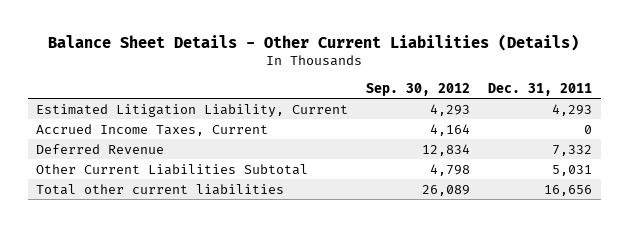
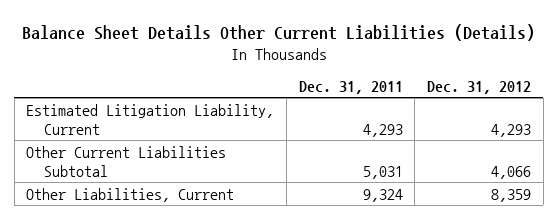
[48,33,580,51] Balance Sheet Details - Other Current Liabilities (Details) -> [21,23,535,41] Balance Sheet Details Other Current Liabilities (Details)
[366,82,471,96] Sep. 30, 2012 -> none
none -> [427,80,532,94] Dec. 31, 2012
[36,123,269,136] Accrued Income Taxes, Current -> none
[36,143,165,154] Deferred Revenue -> none
[36,183,285,195] Total other current liabilities -> [26,187,235,202] Other Liabilities, Current
[543,184,592,196] 16,656 -> [362,188,403,202] 9,324

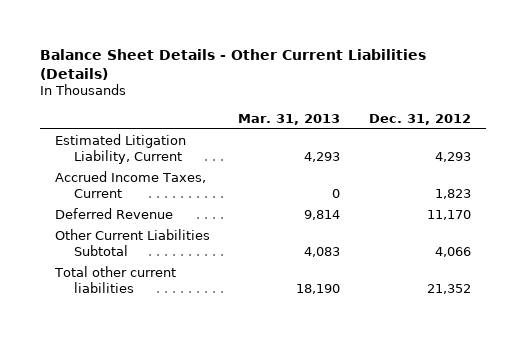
[21,23,535,41] Balance Sheet Details Other Current Liabilities (Details) -> [40,48,427,80] Balance Sheet Details - Other Current Liabilities (Details)
[298,80,403,94] Dec. 31, 2011 -> none
none -> [238,113,341,125] Mar. 31, 2013
none -> [54,170,206,198] Accrued Income Taxes, Current
none -> [54,207,173,219] Deferred Revenue
[26,187,235,202] Other Liabilities, Current -> [53,265,176,293] Total other current liabilities
[491,188,532,202] 8,359 -> [427,283,472,294] 21,352

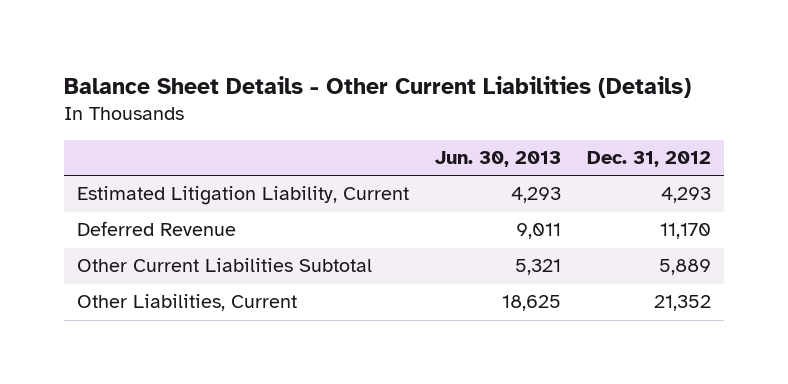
[238,113,341,125] Mar. 31, 2013 -> none
none -> [434,151,561,168] Jun. 30, 2013
[54,170,206,198] Accrued Income Taxes, Current -> none
[435,246,472,257] 4,066 -> [658,259,711,276] 5,889
[53,265,176,293] Total other current liabilities -> [76,294,297,312] Other Liabilities, Current

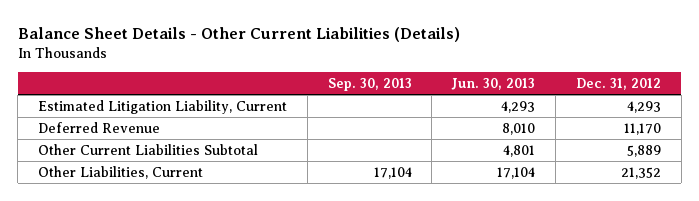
none -> [327,77,412,91] Sep. 30, 2013
[515,223,561,240] 9,011 -> [502,123,536,136] 8,010
[514,259,561,276] 5,321 -> [503,145,536,158] 4,801
[501,295,561,312] 18,625 -> [497,167,536,180] 17,104

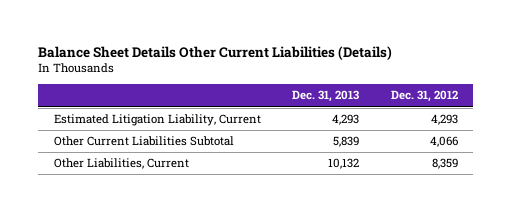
[17,27,460,43] Balance Sheet Details - Other Current Liabilities (Details) -> [38,45,393,60] Balance Sheet Details Other Current Liabilities (Details)
[327,77,412,91] Sep. 30, 2013 -> none
[451,77,536,90] Jun. 30, 2013 -> none
none -> [292,90,360,103] Dec. 31, 2013
[37,122,160,134] Deferred Revenue -> none
[626,145,661,158] 5,889 -> [429,136,458,148] 4,066
[620,167,661,180] 21,352 -> [431,158,458,170] 8,359

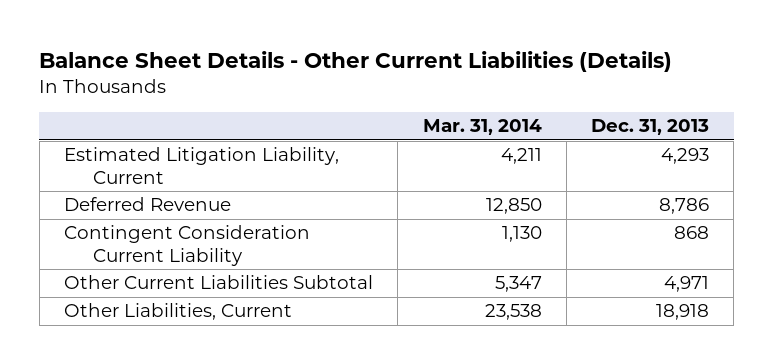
[38,45,393,60] Balance Sheet Details Other Current Liabilities (Details) -> [39,51,673,73] Balance Sheet Details - Other Current Liabilities (Details)
[390,90,458,103] Dec. 31, 2012 -> none
none -> [422,119,542,136] Mar. 31, 2014
none -> [64,197,232,212] Deferred Revenue
none -> [64,225,311,266] Contingent Consideration Current Liability
[333,136,360,148] 5,839 -> [664,276,710,293] 4,971
[328,158,360,170] 10,132 -> [656,304,710,321] 18,918

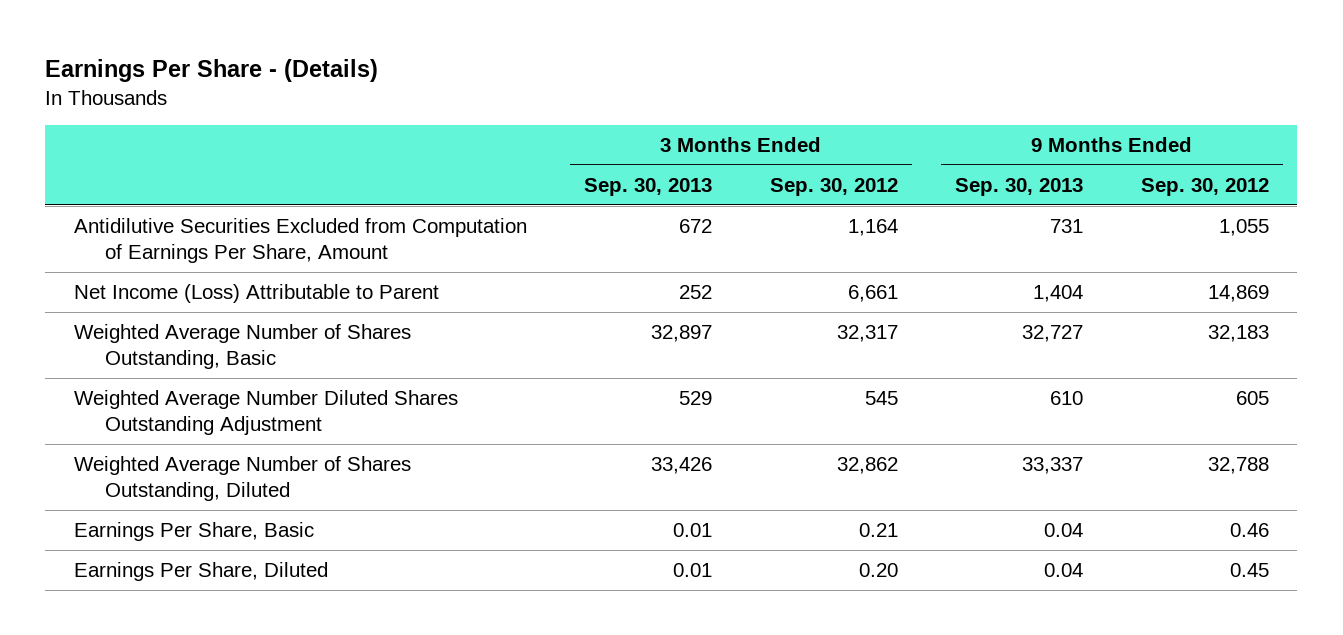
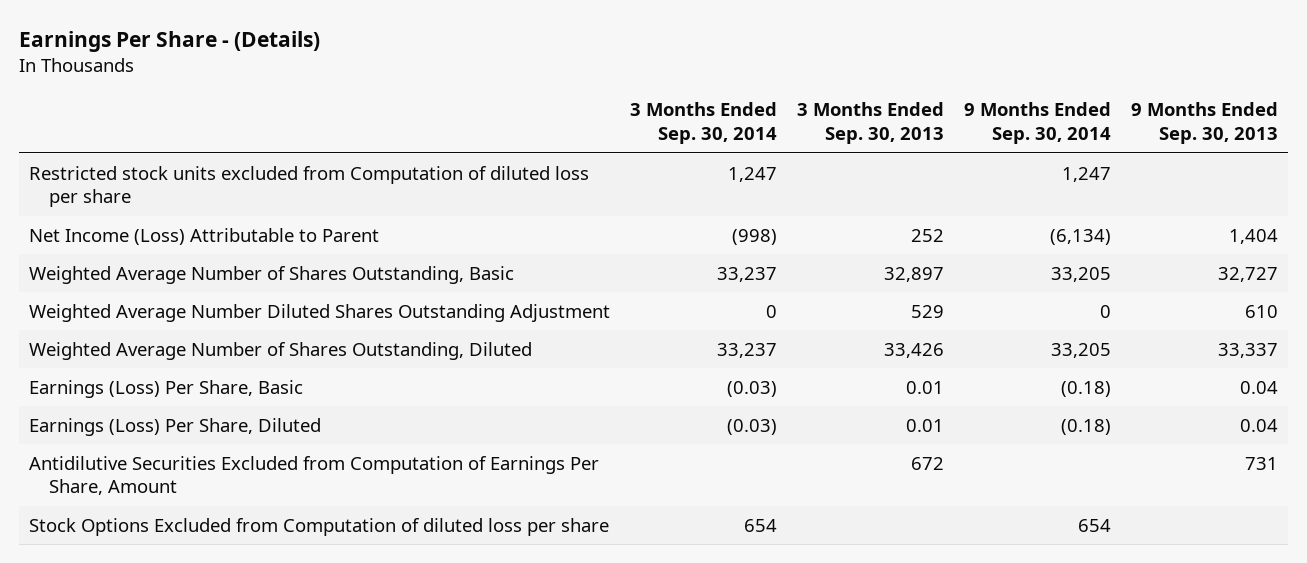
[769,177,898,196] Sep. 30, 2012 -> none
[1140,177,1269,196] Sep. 30, 2012 -> none
none -> [629,102,777,145] 3 Months Ended Sep. 30, 2014
none -> [964,102,1112,145] 9 Months Ended Sep. 30, 2014
none -> [28,165,589,208] Restricted stock units excluded from Computation of diluted loss per share
[73,521,314,541] Earnings Per Share, Basic -> [28,379,303,398] Earnings (Loss) Per Share, Basic
[73,561,328,581] Earnings Per Share, Diluted -> [28,417,321,436] Earnings (Loss) Per Share, Diluted
[73,217,527,264] Antidilutive Securities Excluded from Computation of Earnings Per Share, Amount -> [28,455,599,496] Antidilutive Securities Excluded from Computation of Earnings Per Share, Amount
none -> [28,517,609,536] Stock Options Excluded from Computation of diluted loss per share

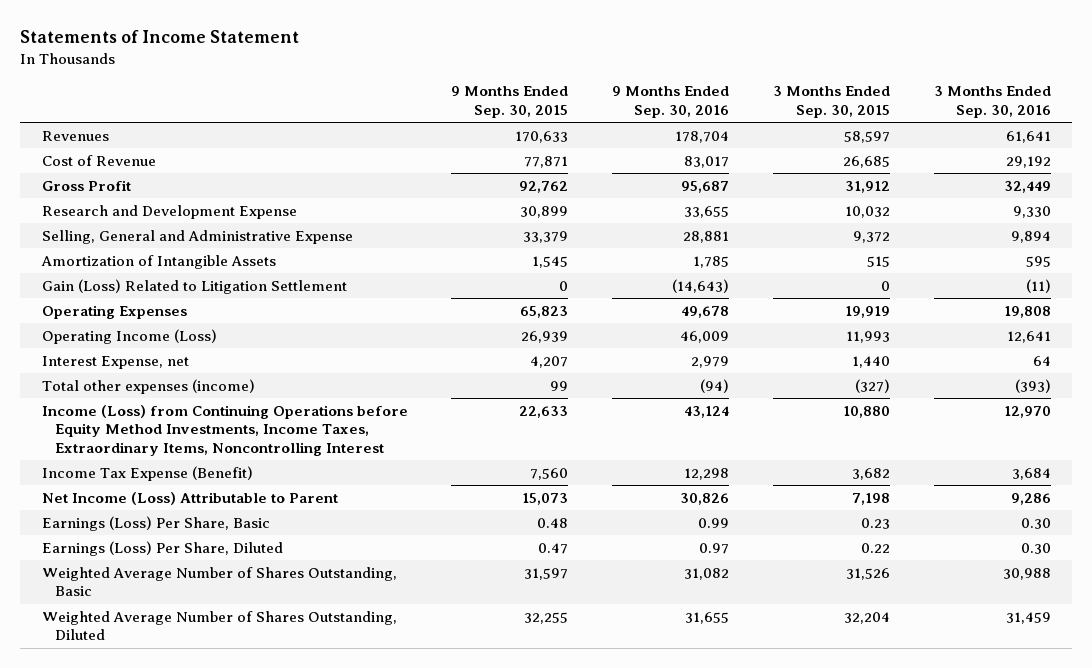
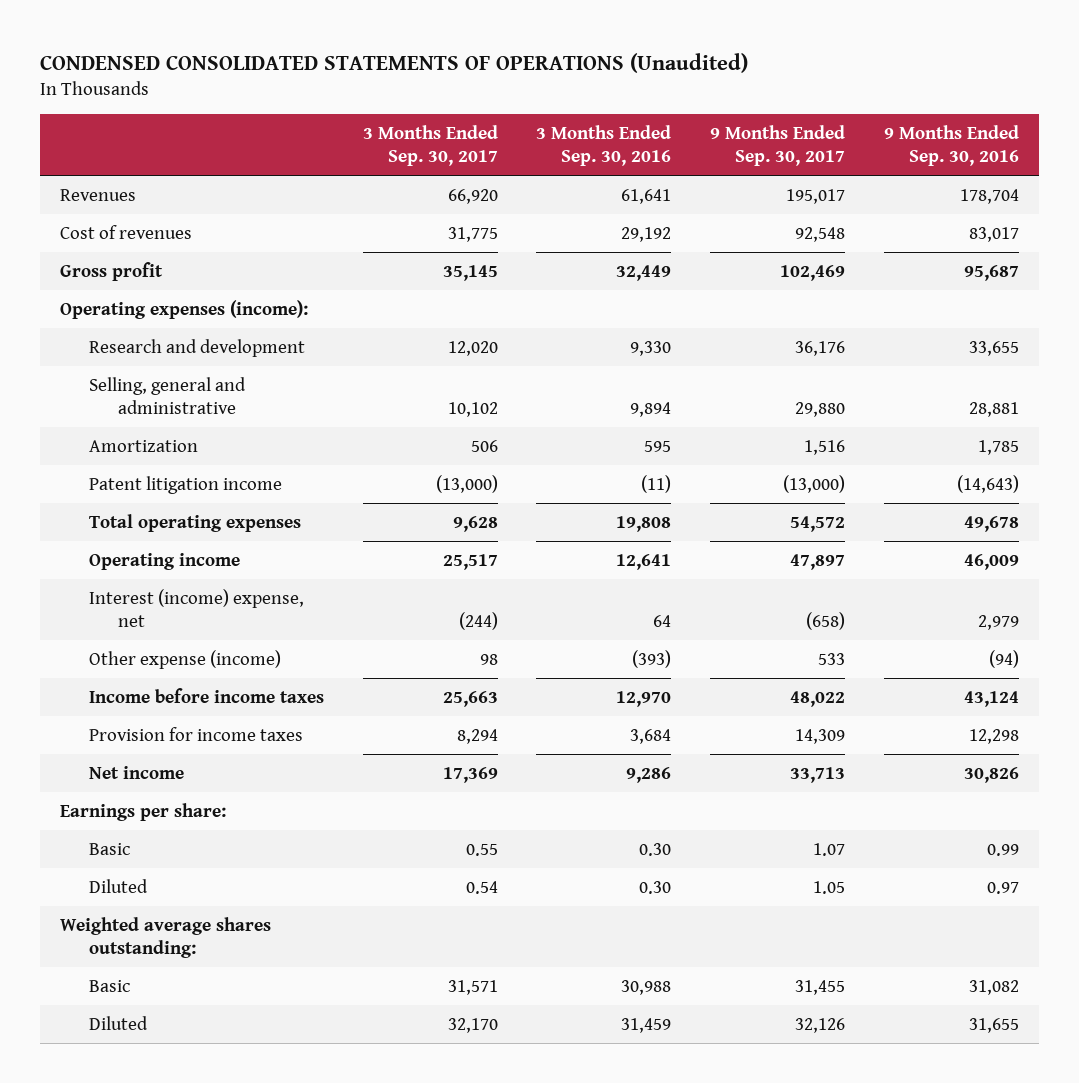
[19,30,299,44] Statements of Income Statement -> [40,52,749,73] CONDENSED CONSOLIDATED STATEMENTS OF OPERATIONS (Unaudited)
[451,86,569,118] 9 Months Ended Sep. 30, 2015 -> none
[772,86,890,118] 3 Months Ended Sep. 30, 2015 -> none
none -> [362,125,498,166] 3 Months Ended Sep. 30, 2017
none -> [710,125,846,166] 9 Months Ended Sep. 30, 2017
[41,154,156,166] Cost of Revenue -> [59,224,192,239] Cost of revenues
[41,179,131,191] Gross Profit -> [59,261,163,281] Gross profit
none -> [59,299,308,319] Operating expenses (income):
[41,204,297,219] Research and Development Expense -> [88,338,305,357] Research and development
[41,229,353,244] Selling, General and Administrative Expense -> [88,376,246,414] Selling, general and administrative
[40,254,276,269] Amortization of Intangible Assets -> [88,439,198,452] Amortization
[41,278,347,294] Gain (Loss) Related to Litigation Settlement -> [88,475,282,494] Patent litigation income
[41,304,187,319] Operating Expenses -> [88,513,301,532] Total operating expenses
[41,328,217,344] Operating Income (Loss) -> [88,552,240,570] Operating income
[41,355,189,369] Interest Expense, net -> [88,588,304,627] Interest (income) expense, net
[41,378,255,394] Total other expenses (income) -> [88,649,281,669] Other expense (income)
[41,404,408,456] Income (Loss) from Continuing Operations before Equity Method Investments, Income Taxes, Extraordinary Items, Noncontrolling Interest -> [88,687,324,703] Income before income taxes
[41,465,253,481] Income Tax Expense (Benefit) -> [88,726,303,741] Provision for income taxes
[41,491,338,505] Net Income (Loss) Attributable to Parent -> [88,765,184,779] Net income
none -> [59,802,226,821] Earnings per share:
[41,515,270,531] Earnings (Loss) Per Share, Basic -> [88,842,130,855] Basic
[41,540,283,556] Earnings (Loss) Per Share, Diluted -> [88,878,148,893] Diluted
none -> [59,916,271,958] Weighted average shares outstanding:
[41,566,397,597] Weighted Average Number of Shares Outstanding, Basic -> [88,979,130,992] Basic
[41,610,397,641] Weighted Average Number of Shares Outstanding, Diluted -> [88,1015,148,1030] Diluted

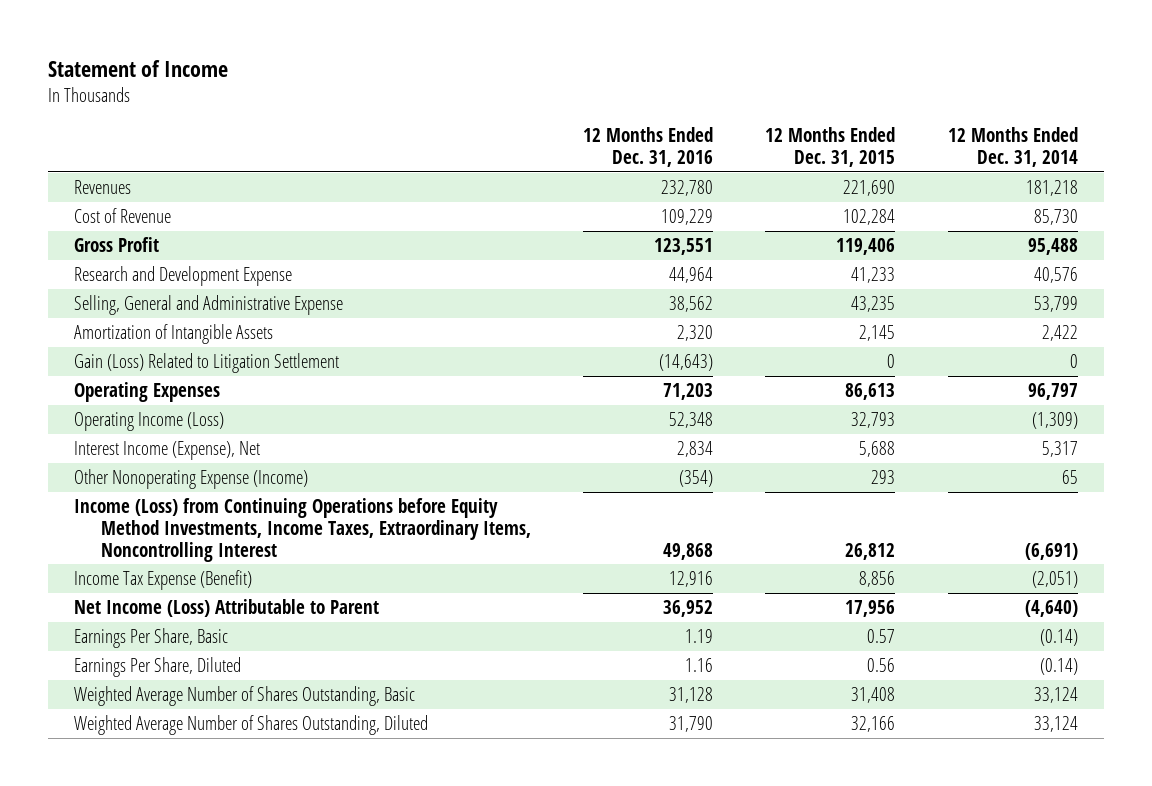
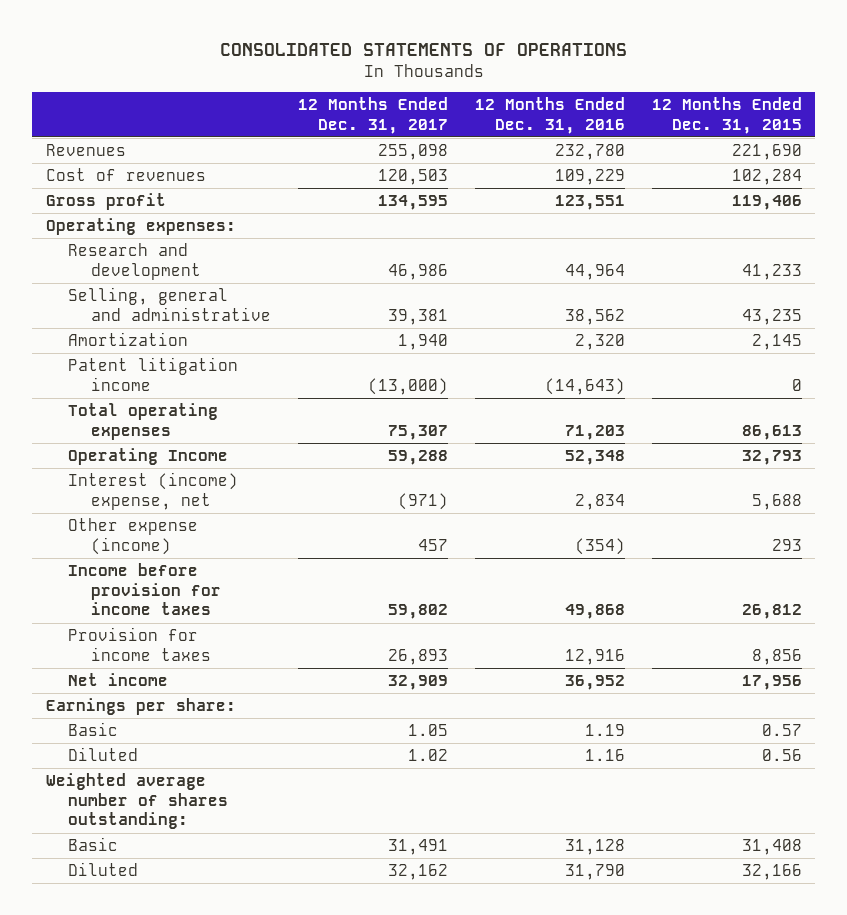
[47,59,228,77] Statement of Income -> [219,42,627,56] CONSOLIDATED STATEMENTS OF OPERATIONS
[947,127,1078,168] 12 Months Ended Dec. 31, 2014 -> none
none -> [298,96,449,134] 12 Months Ended Dec. 31, 2017
[73,207,171,223] Cost of Revenue -> [45,167,206,181] Cost of revenues
[73,236,159,252] Gross Profit -> [45,192,166,210] Gross profit
none -> [45,217,236,235] Operating expenses:
[73,265,292,286] Research and Development Expense -> [68,242,202,280] Research and development
[73,294,343,315] Selling, General and Administrative Expense -> [68,286,272,321] Selling, general and administrative
[73,323,273,344] Amortization of Intangible Assets -> [68,331,189,346] Amortization
[73,352,339,373] Gain (Loss) Related to Litigation Settlement -> [68,356,239,391] Patent litigation income
[73,381,220,402] Operating Expenses -> [68,402,219,440] Total operating expenses
[73,411,224,431] Operating Income (Loss) -> [68,447,229,465] Operating Income
[73,440,260,460] Interest Income (Expense), Net -> [68,471,239,510] Interest (income) expense, net
[73,468,308,489] Other Nonoperating Expense (Income) -> [68,517,199,555] Other expense (income)
[73,497,531,562] Income (Loss) from Continuing Operations before Equity Method Investments, Income Taxes, Extraordinary Items, Noncontrolling Interest -> [68,562,222,616] Income before provision for income taxes
[73,569,252,590] Income Tax Expense (Benefit) -> [68,626,212,661] Provision for income taxes
[73,598,379,617] Net Income (Loss) Attributable to Parent -> [68,672,169,686] Net income
none -> [45,697,236,715] Earnings per share:
[73,627,228,648] Earnings Per Share, Basic -> [68,721,119,736] Basic
[73,656,241,677] Earnings Per Share, Diluted -> [68,746,139,761] Diluted
none -> [45,772,229,830] Weighted average number of shares outstanding:
[73,685,415,706] Weighted Average Number of Shares Outstanding, Basic -> [68,836,119,851] Basic
[73,714,428,735] Weighted Average Number of Shares Outstanding, Diluted -> [68,861,139,876] Diluted

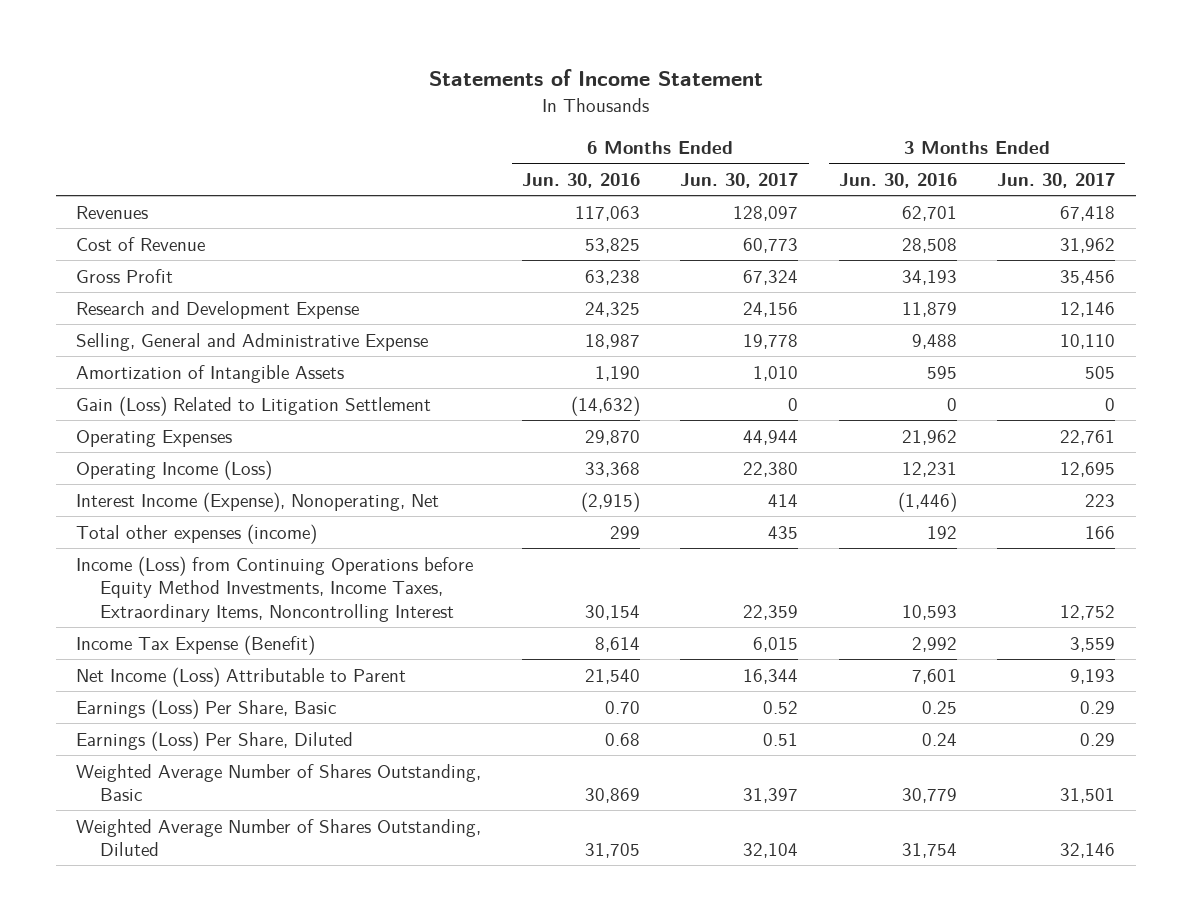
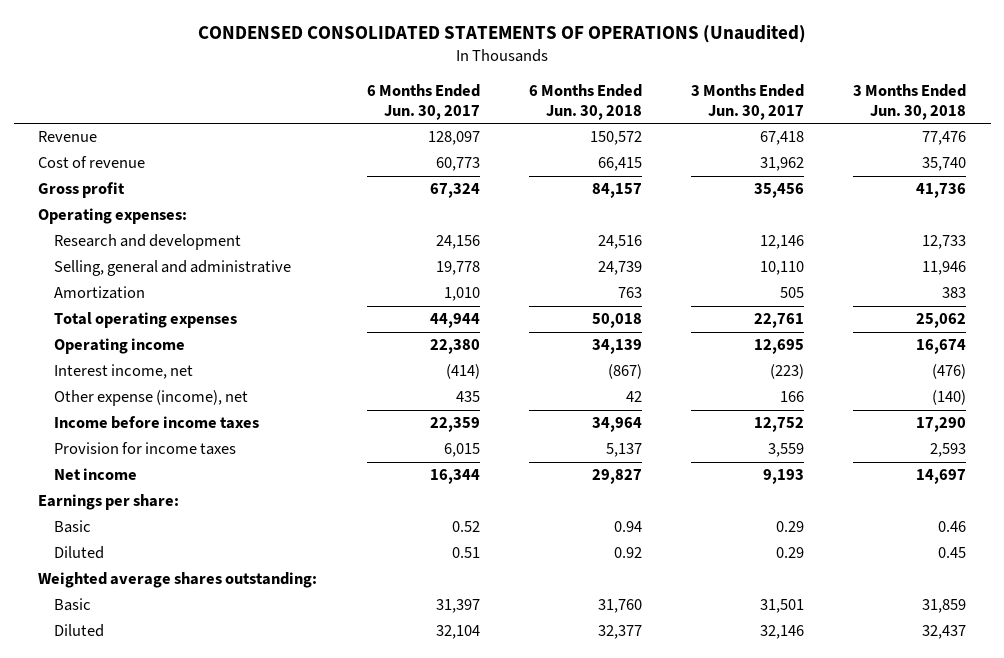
[428,69,763,87] Statements of Income Statement -> [198,25,807,44] CONDENSED CONSOLIDATED STATEMENTS OF OPERATIONS (Unaudited)
[521,173,640,189] Jun. 30, 2016 -> none
[838,173,957,189] Jun. 30, 2016 -> none
none -> [528,84,642,120] 6 Months Ended Jun. 30, 2018
none -> [852,84,966,120] 3 Months Ended Jun. 30, 2018
[76,395,432,416] Gain (Loss) Related to Litigation Settlement -> none
[76,205,149,219] Revenues -> [38,131,98,143] Revenue
[76,236,206,251] Cost of Revenue -> [38,156,146,169] Cost of revenue
[76,268,174,283] Gross Profit -> [38,182,126,199] Gross profit
none -> [38,208,188,225] Operating expenses:
[76,300,360,319] Research and Development Expense -> [54,234,242,251] Research and development
[76,332,429,351] Selling, General and Administrative Expense -> [54,260,292,277] Selling, general and administrative
[76,364,345,383] Amortization of Intangible Assets -> [54,286,146,300] Amortization
[76,429,233,447] Operating Expenses -> [54,312,238,329] Total operating expenses
[76,459,273,480] Operating Income (Loss) -> [54,338,186,355] Operating income
[76,491,440,512] Interest Income (Expense), Nonoperating, Net -> [54,364,194,380] Interest income, net
[768,493,799,507] 414 -> [445,364,480,380] (414)
[1085,493,1116,507] 223 -> [769,364,804,380] (223)
[76,523,318,544] Total other expenses (income) -> [54,390,249,407] Other expense (income), net
[76,555,474,622] Income (Loss) from Continuing Operations before Equity Method Investments, Income Taxes, Extraordinary Items, Noncontrolling Interest -> [54,416,260,430] Income before income taxes
[76,634,316,655] Income Tax Expense (Benefit) -> [54,442,237,456] Provision for income taxes
[76,666,407,687] Net Income (Loss) Attributable to Parent -> [54,468,138,481] Net income
none -> [38,494,180,511] Earnings per share:
[76,698,337,719] Earnings (Loss) Per Share, Basic -> [54,520,92,534] Basic
[76,730,354,751] Earnings (Loss) Per Share, Diluted -> [54,546,105,560] Diluted
none -> [38,572,318,589] Weighted average shares outstanding:
[76,763,482,802] Weighted Average Number of Shares Outstanding, Basic -> [54,598,92,612] Basic
[76,818,482,857] Weighted Average Number of Shares Outstanding, Diluted -> [54,624,105,638] Diluted

